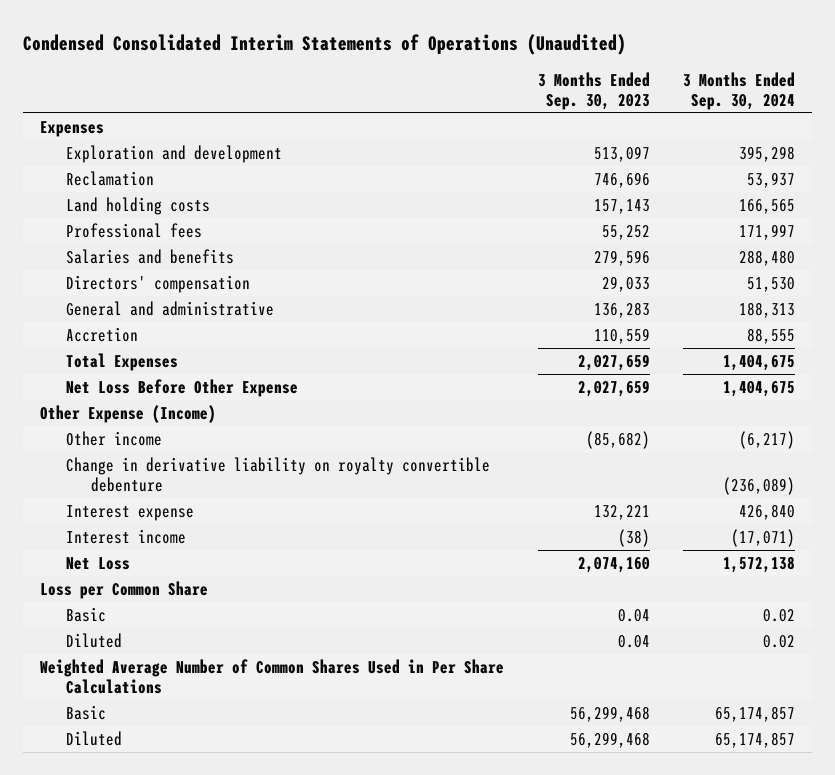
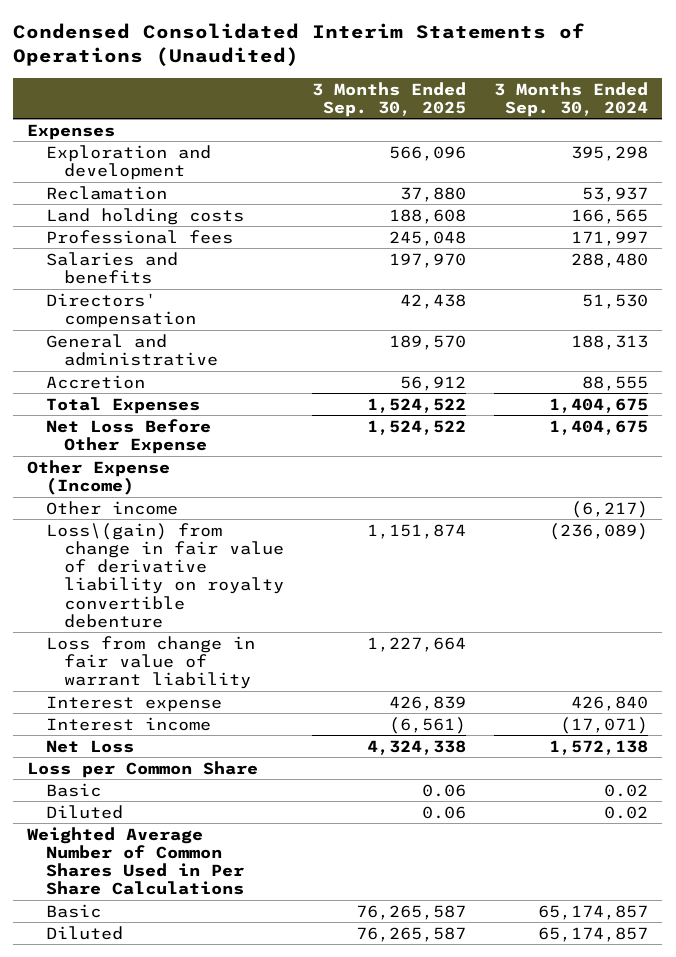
[537,71,650,110] 3 Months Ended Sep. 30, 2023 -> none
none -> [312,81,467,117] 3 Months Ended Sep. 30, 2025
[65,457,490,492] Change in derivative liability on royalty convertible debenture -> [45,522,285,628] Loss\(gain) from change in fair value of derivative liability on royalty convertible debenture
none -> [45,635,255,690] Loss from change in fair value of warrant liability

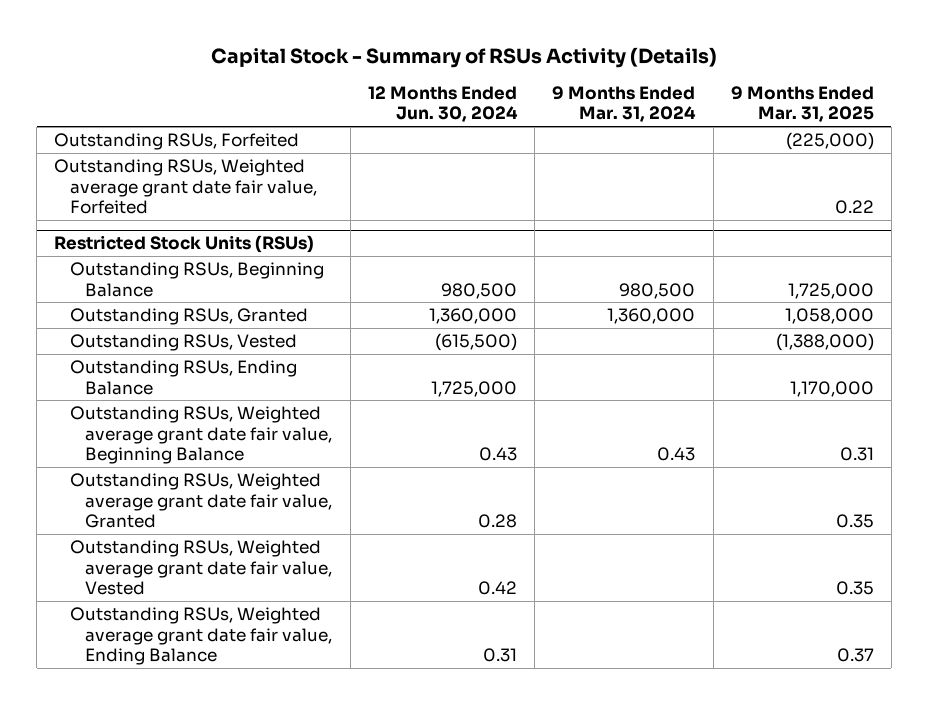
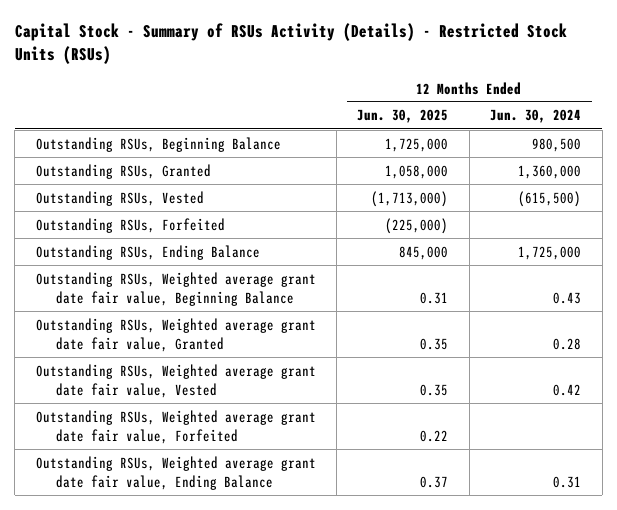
[211,46,718,68] Capital Stock - Summary of RSUs Activity (Details) -> [14,23,567,65] Capital Stock - Summary of RSUs Activity (Details) - Restricted Stock Units (RSUs)
[552,85,697,123] 9 Months Ended Mar. 31, 2024 -> none
[730,85,874,123] 9 Months Ended Mar. 31, 2025 -> none
none -> [357,109,449,124] Jun. 30, 2025
[54,235,315,254] Restricted Stock Units (RSUs) -> none
[54,133,300,151] Outstanding RSUs, Forfeited -> [35,217,225,233] Outstanding RSUs, Forfeited
[54,159,317,215] Outstanding RSUs, Weighted average grant date fair value, Forfeited -> [35,409,316,444] Outstanding RSUs, Weighted average grant date fair value, Forfeited

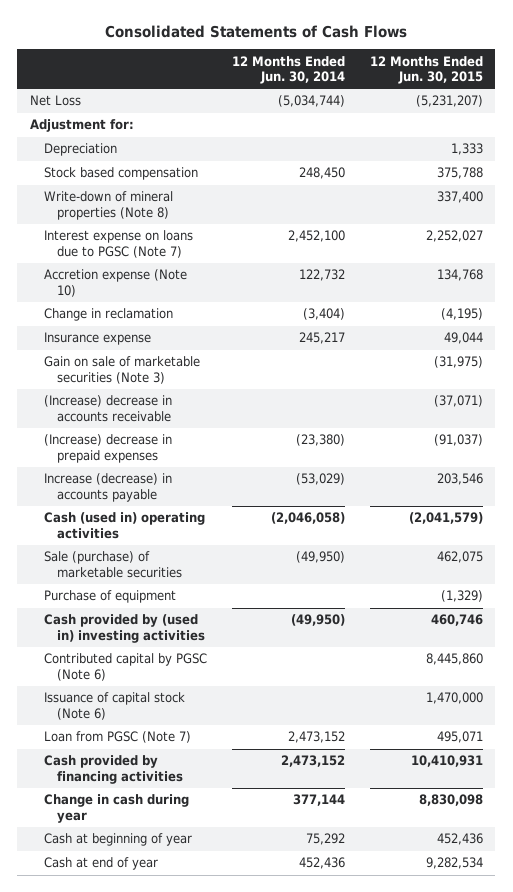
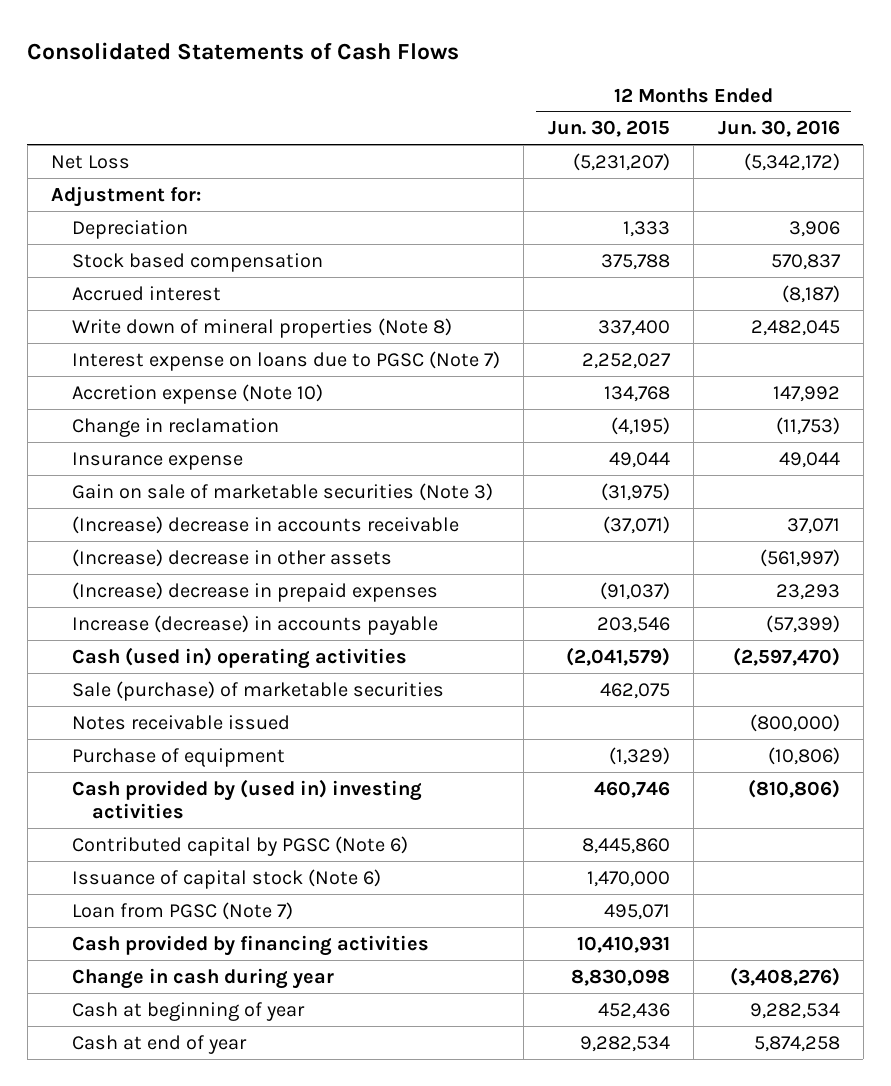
[231,55,345,84] 12 Months Ended Jun. 30, 2014 -> none
none -> [717,120,840,138] Jun. 30, 2016
none -> [71,285,221,301] Accrued interest
[43,191,173,220] Write-down of mineral properties (Note 8) -> [71,317,452,338] Write down of mineral properties (Note 8)
none -> [71,548,392,567] (Increase) decrease in other assets
none -> [71,714,290,730] Notes receivable issued

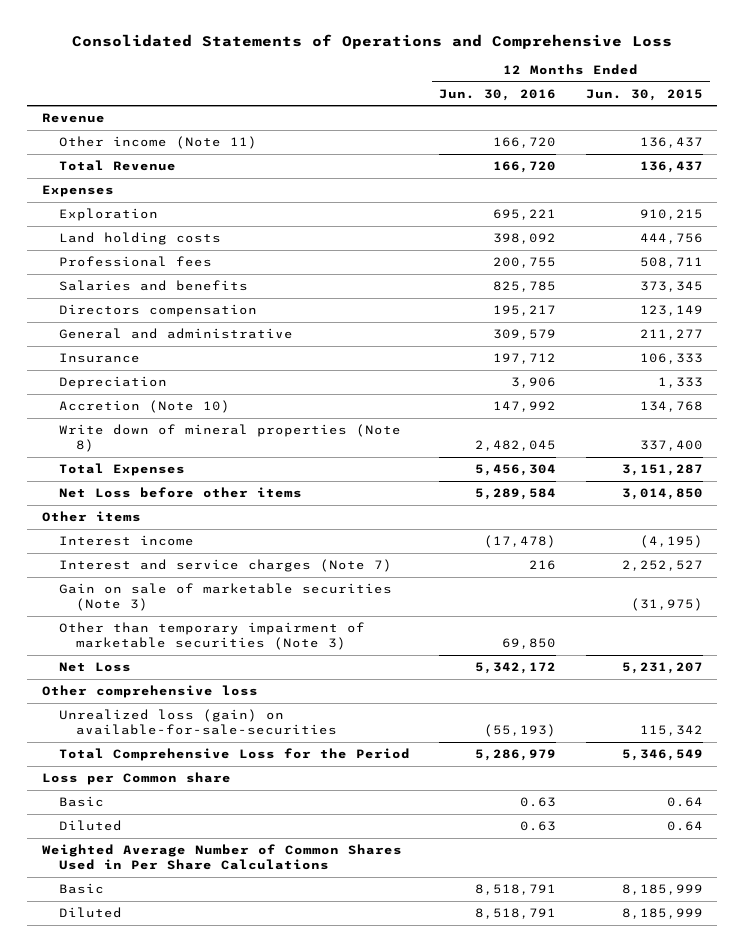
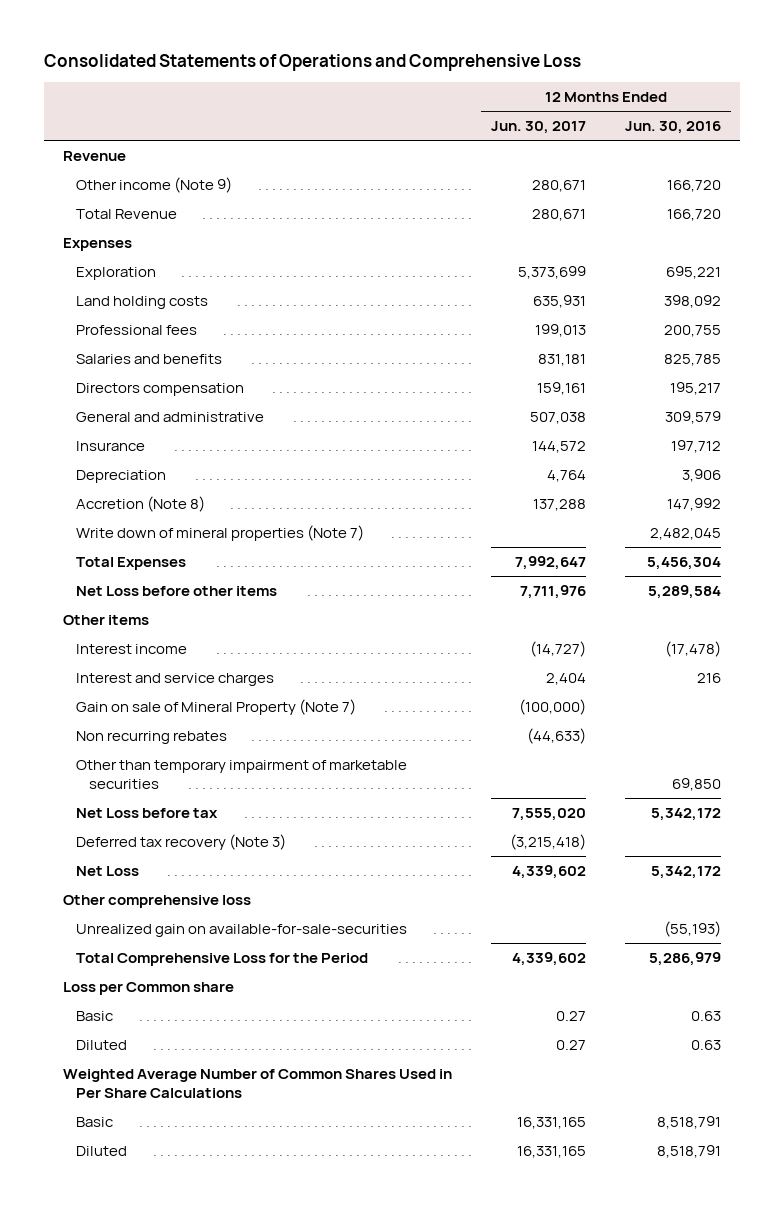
[585,88,703,101] Jun. 30, 2015 -> none
none -> [491,121,587,135] Jun. 30, 2017
[58,136,257,150] Other income (Note 11) -> [76,177,233,194] Other income (Note 9)
[58,400,230,414] Accretion (Note 10) -> [76,496,206,513] Accretion (Note 8)
[58,424,401,453] Write down of mineral properties (Note 8) -> [76,525,365,542] Write down of mineral properties (Note 7)
[58,583,392,612] Gain on sale of marketable securities (Note 3) -> none
[58,559,392,573] Interest and service charges (Note 7) -> [76,673,275,687] Interest and service charges
none -> [76,699,357,716] Gain on sale of Mineral Property (Note 7)
none -> [76,731,228,745] Non recurring rebates
[58,622,365,651] Other than temporary impairment of marketable securities (Note 3) -> [76,760,408,789] Other than temporary impairment of marketable securities
none -> [76,808,219,819] Net Loss before tax
none -> [76,834,287,851] Deferred tax recovery (Note 3)
[58,709,338,736] Unrealized loss (gain) on available-for-sale-securities -> [76,924,408,938] Unrealized gain on available-for-sale-securities

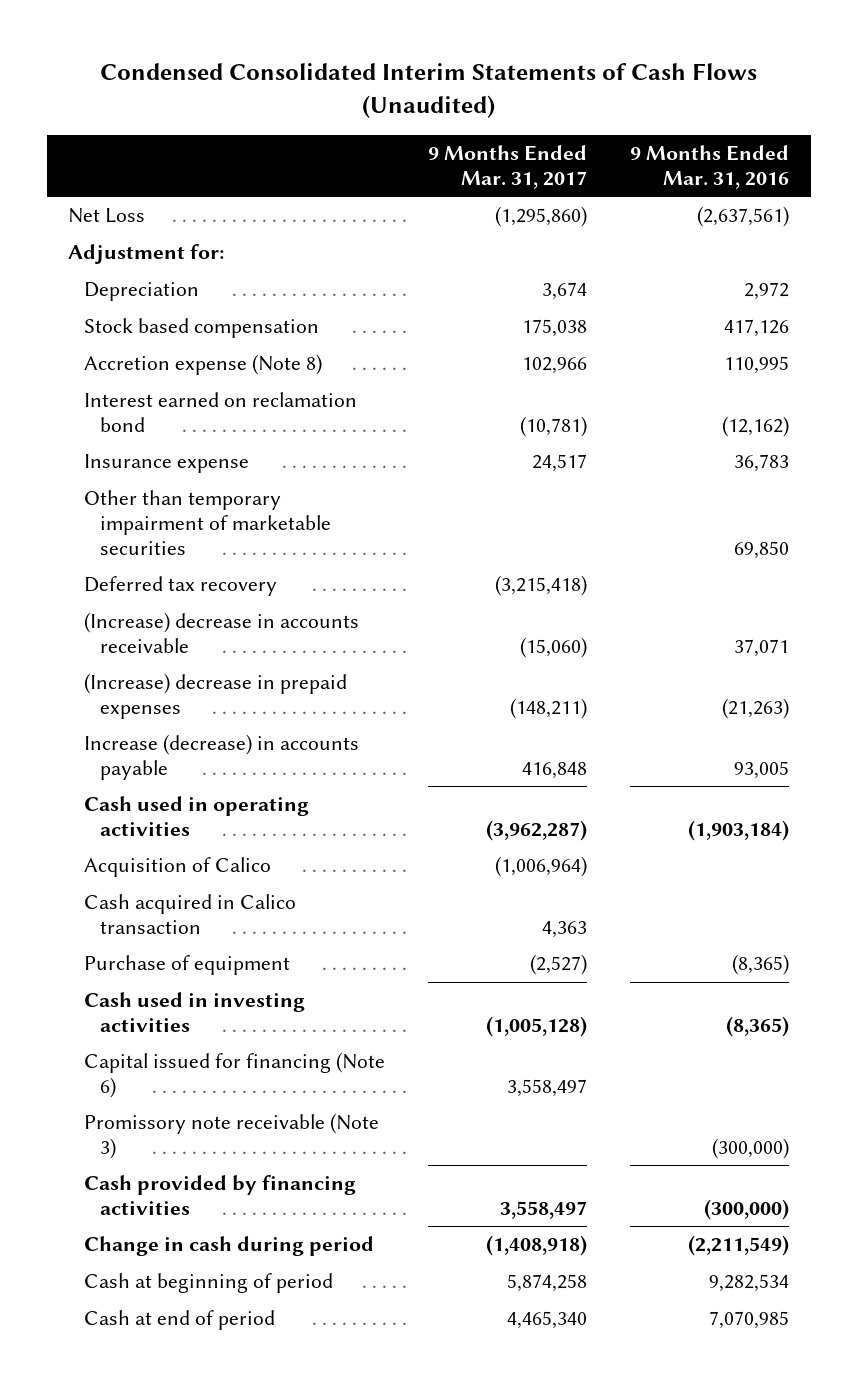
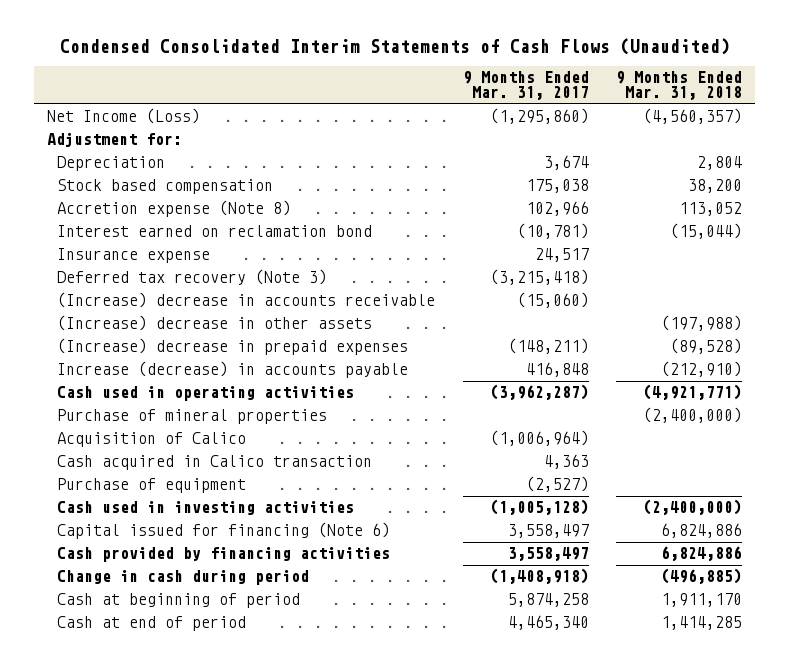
[630,144,790,189] 9 Months Ended Mar. 31, 2016 -> none
none -> [615,71,742,101] 9 Months Ended Mar. 31, 2018
[68,208,146,224] Net Loss -> [47,108,201,125] Net Income (Loss)
[84,490,332,555] Other than temporary impairment of marketable securities -> none
[84,576,278,597] Deferred tax recovery -> [57,269,328,286] Deferred tax recovery (Note 3)
none -> [57,315,373,332] (Increase) decrease in other assets
none -> [57,409,328,425] Purchase of mineral properties
[84,1113,380,1160] Promissory note receivable (Note 3) -> none

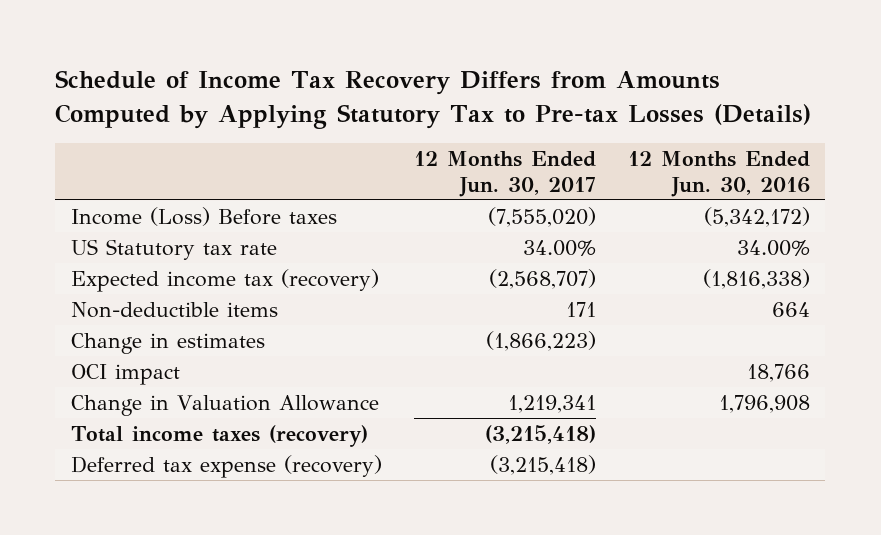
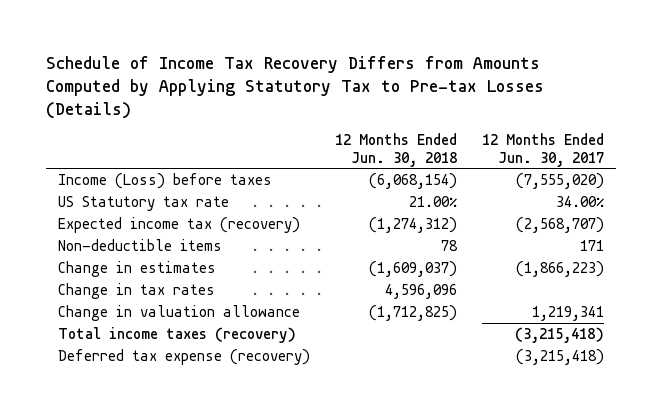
[627,151,810,197] 12 Months Ended Jun. 30, 2016 -> none
none -> [334,133,457,167] 12 Months Ended Jun. 30, 2018
[71,206,338,226] Income (Loss) Before taxes -> [58,172,273,189] Income (Loss) before taxes
[71,363,181,385] OCI impact -> none
none -> [58,282,216,299] Change in tax rates
[71,394,380,416] Change in Valuation Allowance -> [58,304,301,321] Change in valuation allowance

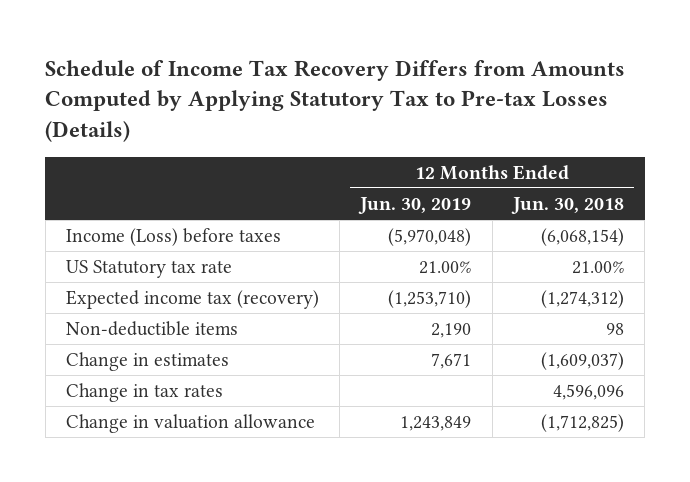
[481,133,604,167] 12 Months Ended Jun. 30, 2017 -> none
none -> [358,196,472,214] Jun. 30, 2019
[440,239,458,251] 78 -> [606,323,625,336] 98
[58,326,297,343] Total income taxes (recovery) -> none
[58,348,311,365] Deferred tax expense (recovery) -> none

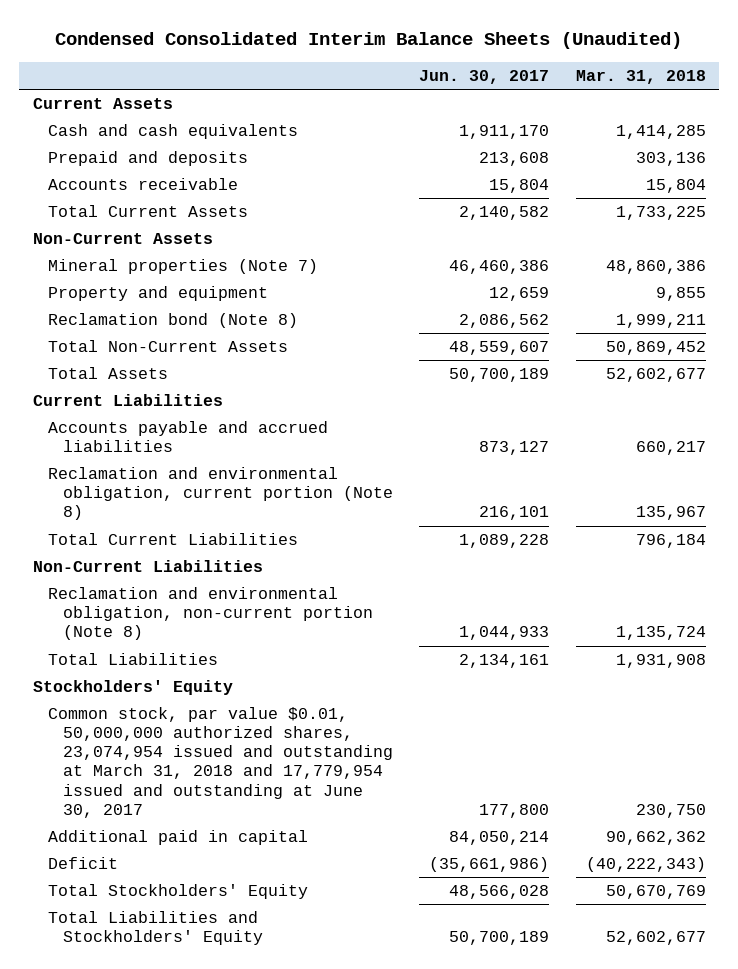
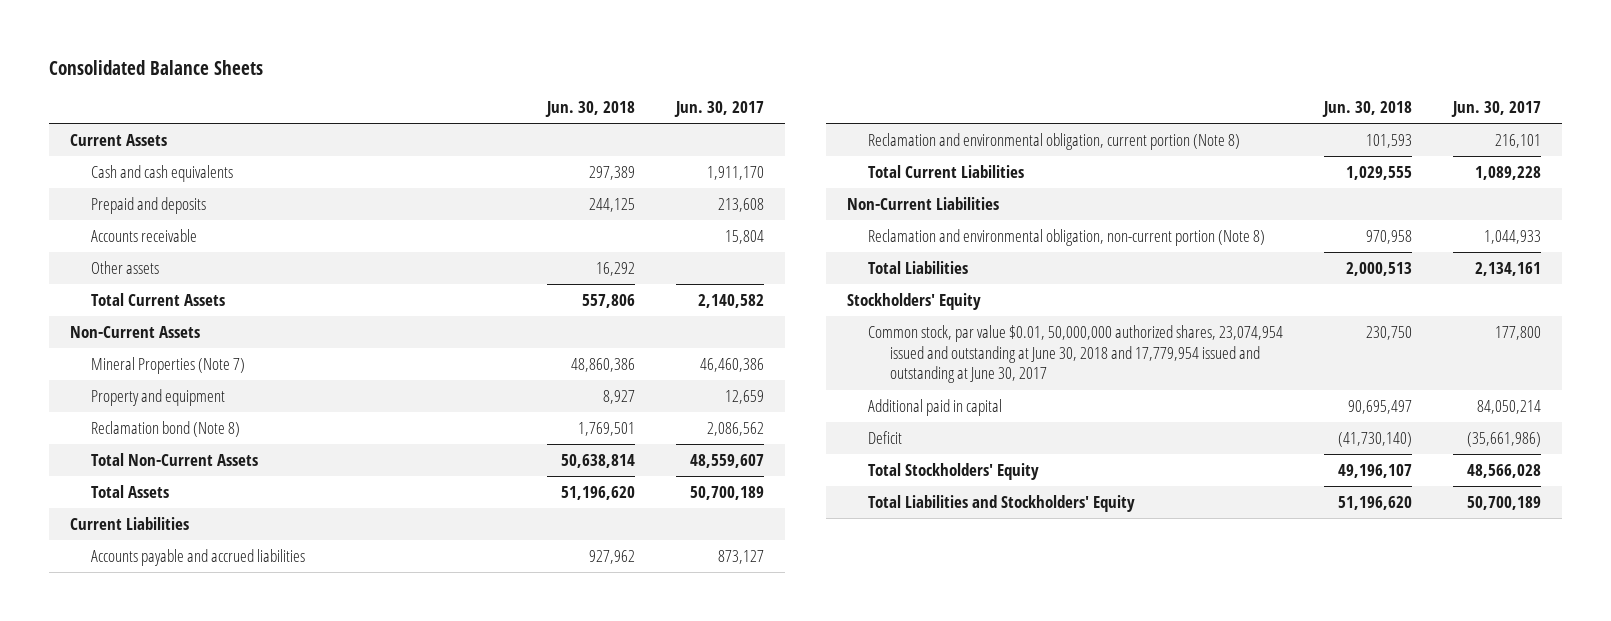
[55,32,683,50] Condensed Consolidated Interim Balance Sheets (Unaudited) -> [49,59,264,75] Consolidated Balance Sheets
[575,69,706,84] Mar. 31, 2018 -> none
none -> [545,101,636,118] Jun. 30, 2018
none -> [91,260,160,274] Other assets
[47,259,318,275] Mineral properties (Note 7) -> [91,356,246,374] Mineral Properties (Note 7)
[47,707,393,818] Common stock, par value $0.01, 50,000,000 authorized shares, 23,074,954 issued and outstanding at March 31, 2018 and 17,779,954 issued and outstanding at June 30, 2017 -> [868,324,1284,384] Common stock, par value $0.01, 50,000,000 authorized shares, 23,074,954 issued and outstanding at June 30, 2018 and 17,779,954 issued and outstanding at June 30, 2017

